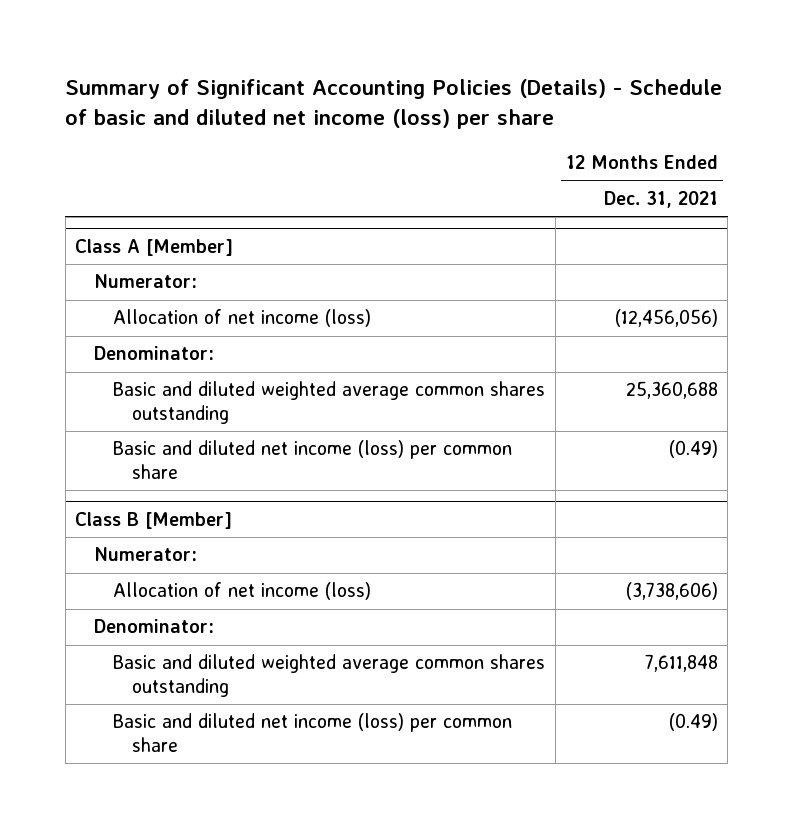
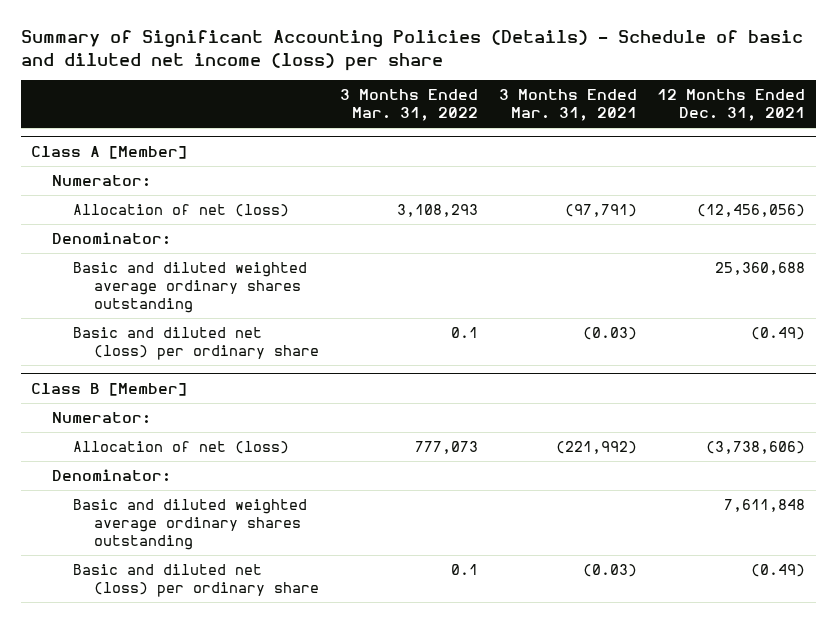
none -> [339,89,478,121] 3 Months Ended Mar. 31, 2022
none -> [498,89,637,121] 3 Months Ended Mar. 31, 2021
[113,309,372,328] Allocation of net income (loss) -> [73,203,290,217] Allocation of net (loss)
[113,381,546,424] Basic and diluted weighted average common shares outstanding -> [73,261,308,313] Basic and diluted weighted average ordinary shares outstanding
[113,440,513,479] Basic and diluted net income (loss) per common share -> [73,326,320,360] Basic and diluted net (loss) per ordinary share
[113,582,372,601] Allocation of net income (loss) -> [73,440,290,454] Allocation of net (loss)
[113,654,546,697] Basic and diluted weighted average common shares outstanding -> [73,498,308,550] Basic and diluted weighted average ordinary shares outstanding
[113,713,513,752] Basic and diluted net income (loss) per common share -> [73,563,320,597] Basic and diluted net (loss) per ordinary share

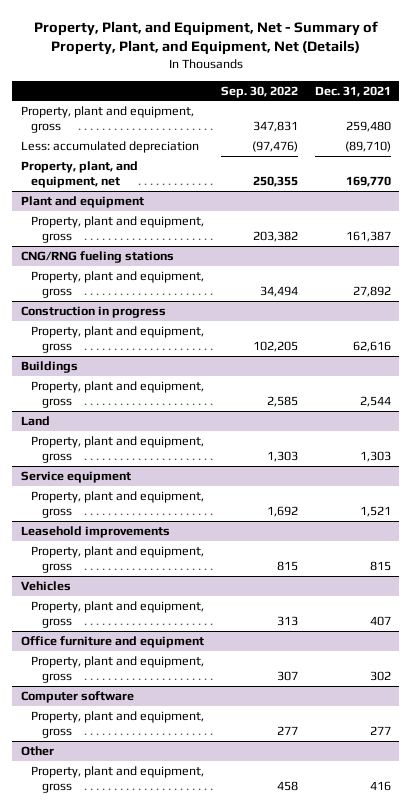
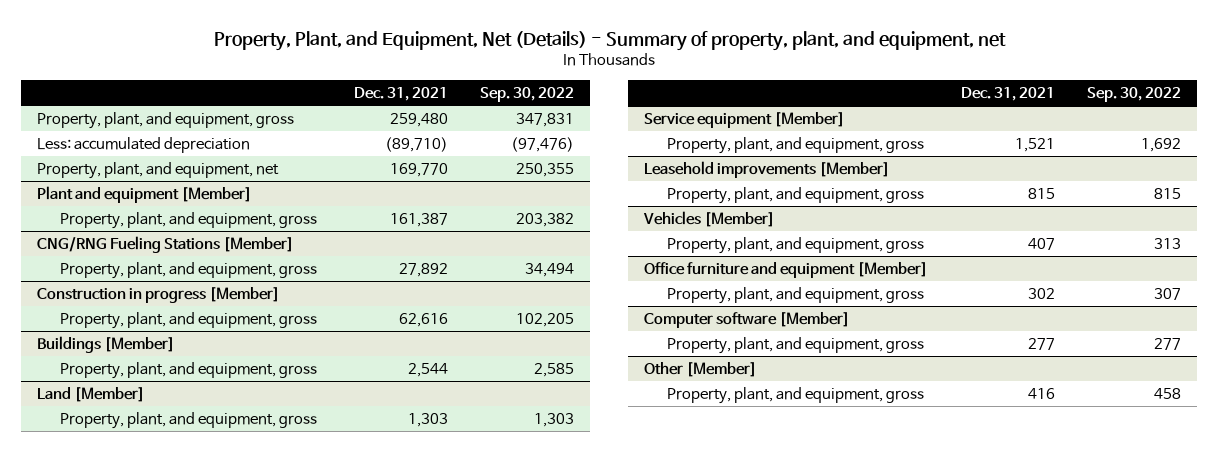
[33,20,378,56] Property, Plant, and Equipment, Net - Summary of Property, Plant, and Equipment, Net (Details) -> [214,30,1007,51] Property, Plant, and Equipment, Net (Details) - Summary of property, plant, and equipment, net
[20,105,194,134] Property, plant and equipment, gross -> [37,111,295,129] Property, plant, and equipment, gross
[20,195,144,208] Plant and equipment -> [37,185,253,203] Plant and equipment [Member]
[31,215,205,244] Property, plant and equipment, gross -> [59,211,317,229] Property, plant, and equipment, gross
[20,250,174,263] CNG/RNG fueling stations -> [37,235,295,253] CNG/RNG Fueling Stations [Member]
[31,270,205,299] Property, plant and equipment, gross -> [59,261,317,279] Property, plant, and equipment, gross
[20,305,166,318] Construction in progress -> [37,286,281,303] Construction in progress [Member]
[31,325,205,354] Property, plant and equipment, gross -> [59,311,317,329] Property, plant, and equipment, gross
[20,360,78,373] Buildings -> [37,335,176,353] Buildings [Member]
[31,380,205,409] Property, plant and equipment, gross -> [59,361,317,379] Property, plant, and equipment, gross
[20,415,50,426] Land -> [37,386,146,402] Land [Member]
[31,435,205,464] Property, plant and equipment, gross -> [59,411,317,429] Property, plant, and equipment, gross
[20,470,131,483] Service equipment -> [644,111,846,128] Service equipment [Member]
[31,490,205,519] Property, plant and equipment, gross -> [666,136,924,154] Property, plant, and equipment, gross
[20,525,170,538] Leasehold improvements -> [644,160,891,178] Leasehold improvements [Member]
[31,545,205,574] Property, plant and equipment, gross -> [666,186,924,204] Property, plant, and equipment, gross
[20,580,71,591] Vehicles -> [643,210,776,227] Vehicles [Member]
[31,600,205,629] Property, plant and equipment, gross -> [666,236,924,254] Property, plant, and equipment, gross
[20,635,204,648] Office furniture and equipment -> [644,261,929,278] Office furniture and equipment [Member]
[31,655,205,684] Property, plant and equipment, gross -> [666,286,924,304] Property, plant, and equipment, gross
[20,690,134,703] Computer software -> [644,311,851,328] Computer software [Member]
[31,710,205,739] Property, plant and equipment, gross -> [666,336,924,354] Property, plant, and equipment, gross
[20,745,54,756] Other -> [644,361,758,377] Other [Member]
[31,765,205,794] Property, plant and equipment, gross -> [666,386,924,404] Property, plant, and equipment, gross

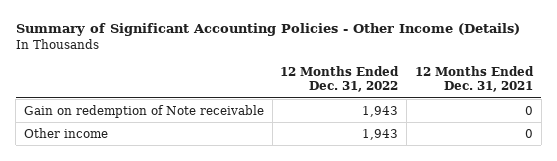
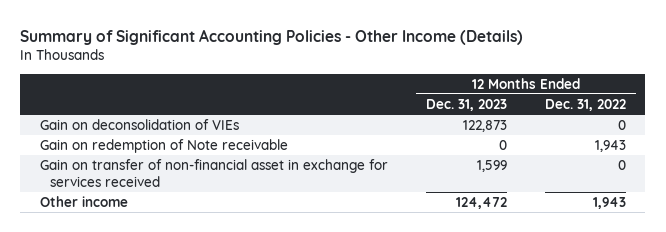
[414,66,534,93] 12 Months Ended Dec. 31, 2021 -> none
none -> [425,98,507,111] Dec. 31, 2023
none -> [39,118,239,130] Gain on deconsolidation of VIEs
none -> [39,158,388,187] Gain on transfer of non-financial asset in exchange for services received

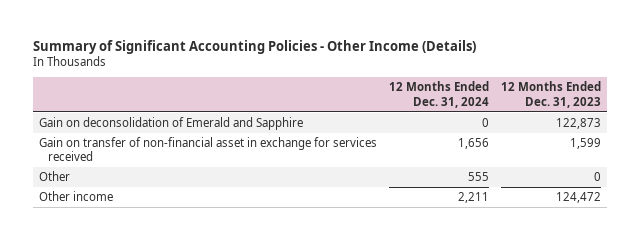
[545,98,627,111] Dec. 31, 2022 -> none
none -> [389,81,490,108] 12 Months Ended Dec. 31, 2024
[39,138,288,153] Gain on redemption of Note receivable -> none
[39,118,239,130] Gain on deconsolidation of VIEs -> [38,117,303,131] Gain on deconsolidation of Emerald and Sapphire
none -> [38,171,70,182] Other

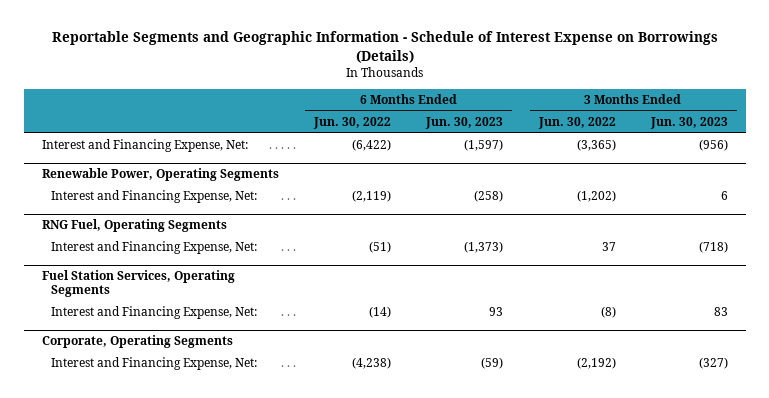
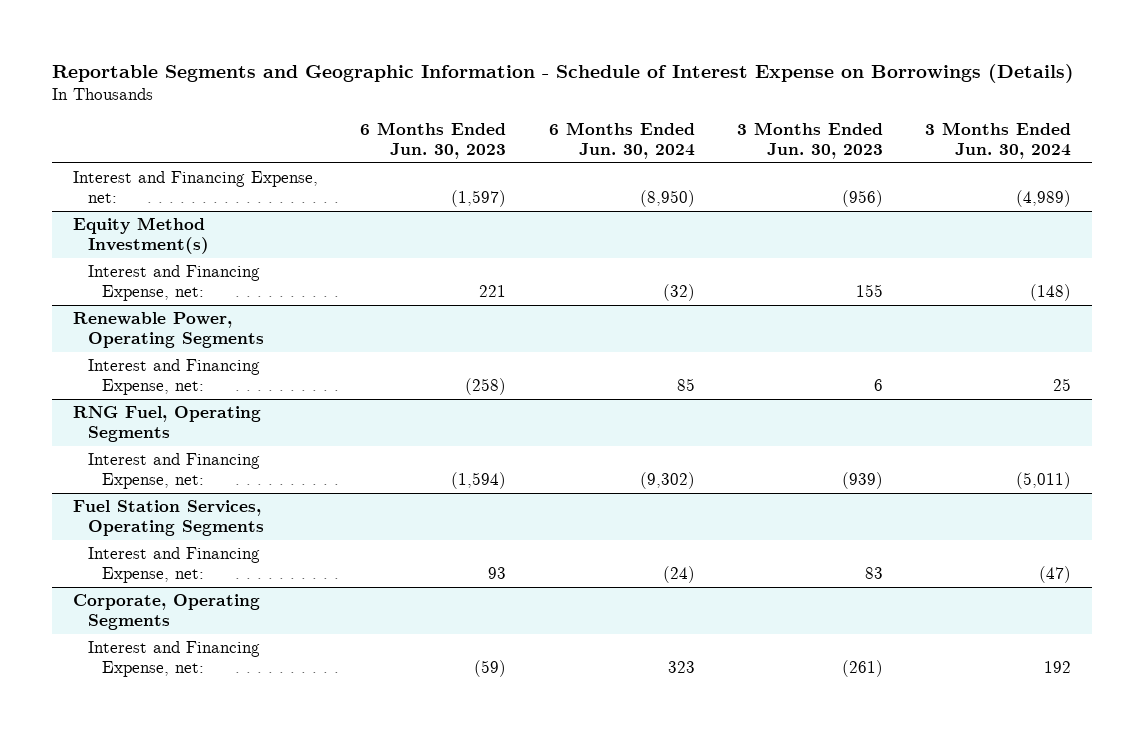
[312,117,391,130] Jun. 30, 2022 -> none
[537,117,616,130] Jun. 30, 2022 -> none
none -> [548,121,695,159] 6 Months Ended Jun. 30, 2024
none -> [924,121,1071,159] 3 Months Ended Jun. 30, 2024
[41,139,248,153] Interest and Financing Expense, Net: -> [73,170,319,203] Interest and Financing Expense, net:
none -> [73,216,209,254] Equity Method Investment(s)
none -> [87,264,260,301] Interest and Financing Expense, net:
[50,190,257,204] Interest and Financing Expense, Net: -> [87,358,260,395] Interest and Financing Expense, net:
[50,241,257,255] Interest and Financing Expense, Net: -> [87,452,260,489] Interest and Financing Expense, net:
[464,241,504,254] (1,373) -> [451,471,507,489] (1,594)
[698,241,728,254] (718) -> [841,471,883,489] (939)
[50,306,257,320] Interest and Financing Expense, Net: -> [87,546,260,583] Interest and Financing Expense, net:
[50,357,257,371] Interest and Financing Expense, Net: -> [87,640,260,677] Interest and Financing Expense, net:
[698,357,728,370] (327) -> [841,659,883,677] (261)

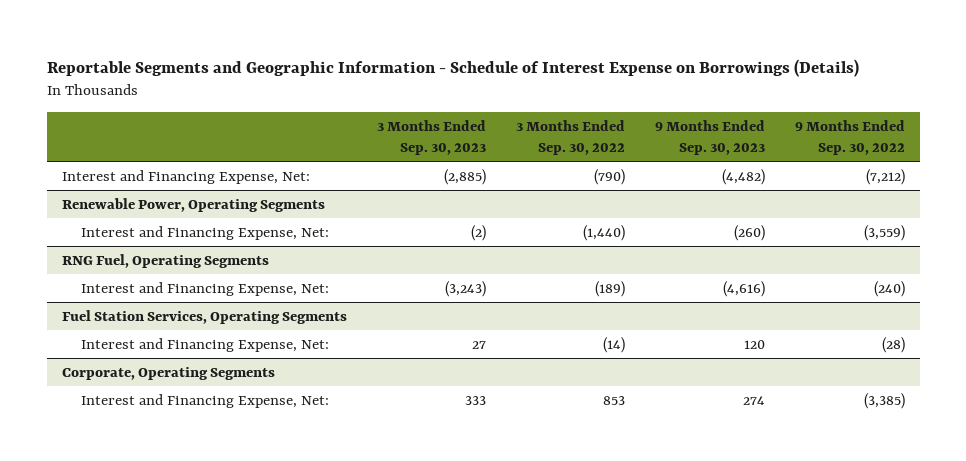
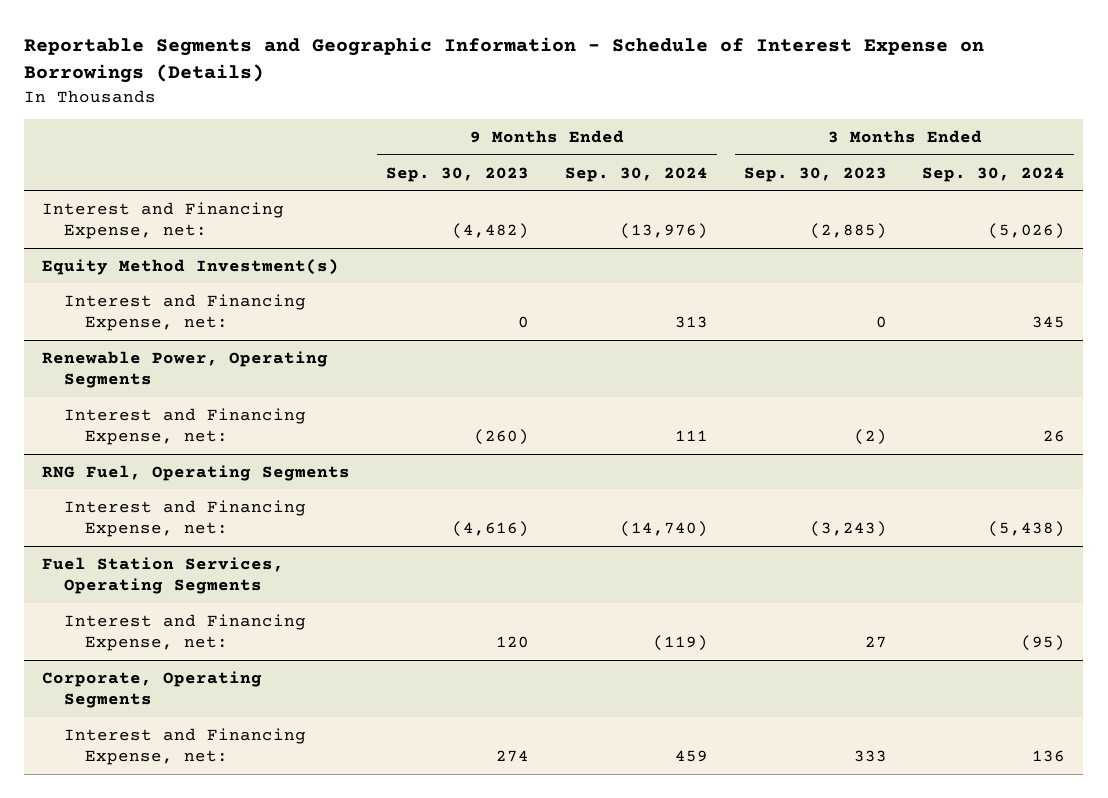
[515,119,625,155] 3 Months Ended Sep. 30, 2022 -> none
[794,119,905,155] 9 Months Ended Sep. 30, 2022 -> none
none -> [564,166,708,182] Sep. 30, 2024
none -> [922,166,1066,182] Sep. 30, 2024
[61,169,310,184] Interest and Financing Expense, Net: -> [42,201,285,240] Interest and Financing Expense, net:
none -> [42,258,340,275] Equity Method Investment(s)
none -> [63,293,306,332] Interest and Financing Expense, net:
[80,225,329,240] Interest and Financing Expense, Net: -> [63,407,306,446] Interest and Financing Expense, net:
[80,281,329,296] Interest and Financing Expense, Net: -> [63,499,306,538] Interest and Financing Expense, net:
[80,337,329,352] Interest and Financing Expense, Net: -> [63,613,306,652] Interest and Financing Expense, net:
[80,393,329,408] Interest and Financing Expense, Net: -> [63,727,306,766] Interest and Financing Expense, net:

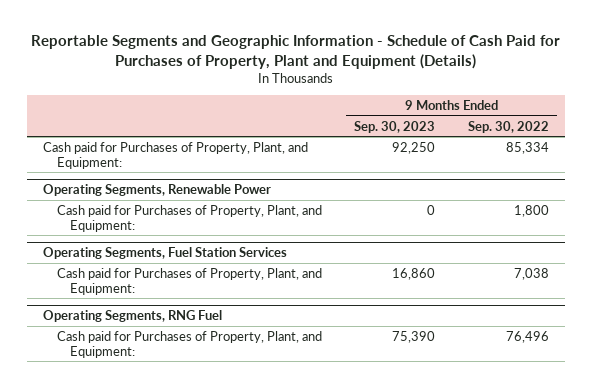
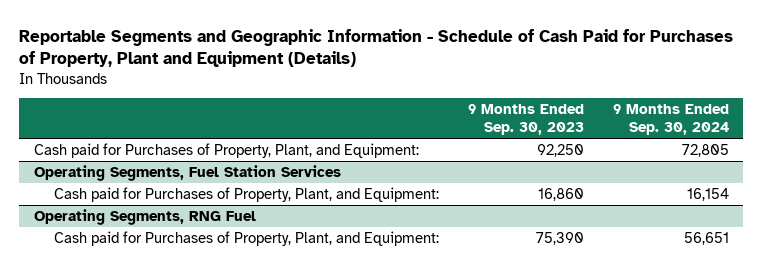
[467,120,549,133] Sep. 30, 2022 -> none
none -> [612,103,729,136] 9 Months Ended Sep. 30, 2024
[43,184,272,197] Operating Segments, Renewable Power -> none
[56,204,322,232] Cash paid for Purchases of Property, Plant, and Equipment: -> none

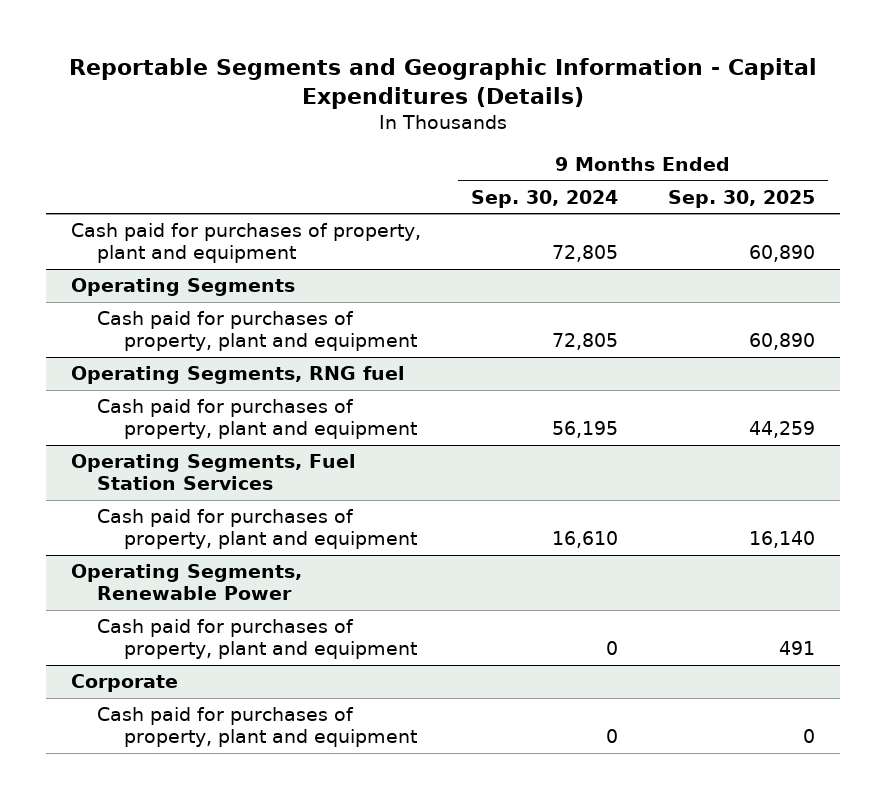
[19,28,734,68] Reportable Segments and Geographic Information - Schedule of Cash Paid for Purchases of Property, Plant and Equipment (Details) -> [68,57,817,109] Reportable Segments and Geographic Information - Capital Expenditures (Details)
[467,103,584,136] 9 Months Ended Sep. 30, 2023 -> none
none -> [668,189,816,208] Sep. 30, 2025
[33,142,419,158] Cash paid for Purchases of Property, Plant, and Equipment: -> [70,223,421,264] Cash paid for purchases of property, plant and equipment
none -> [70,278,295,297] Operating Segments
none -> [97,311,418,352] Cash paid for purchases of property, plant and equipment
none -> [70,366,405,385] Operating Segments, RNG fuel
none -> [97,399,418,440] Cash paid for purchases of property, plant and equipment
[33,208,256,225] Operating Segments, RNG Fuel -> none
[53,186,439,202] Cash paid for Purchases of Property, Plant, and Equipment: -> [97,509,418,550] Cash paid for purchases of property, plant and equipment
[686,187,729,201] 16,154 -> [551,531,618,549] 16,610
none -> [70,564,302,601] Operating Segments, Renewable Power
[53,230,439,246] Cash paid for Purchases of Property, Plant, and Equipment: -> [97,619,418,660] Cash paid for purchases of property, plant and equipment
[683,231,729,245] 56,651 -> [605,641,618,656] 0
none -> [70,674,178,693] Corporate
none -> [97,707,418,748] Cash paid for purchases of property, plant and equipment

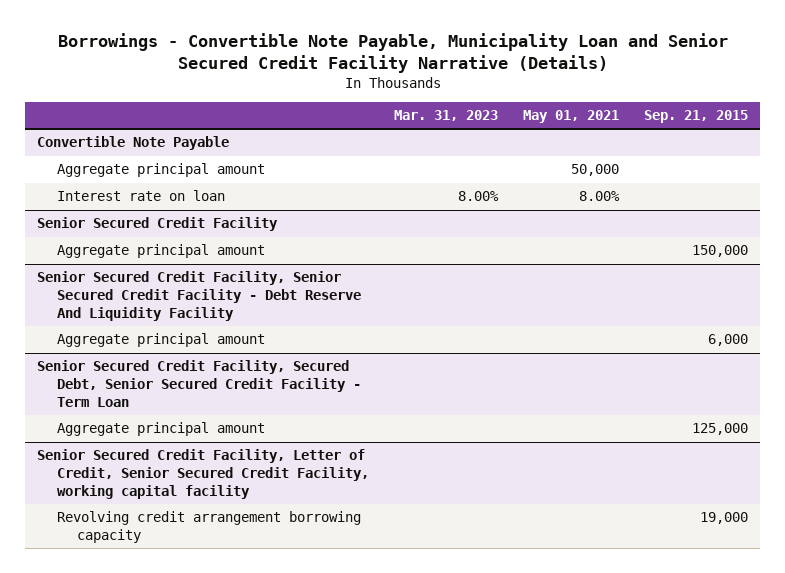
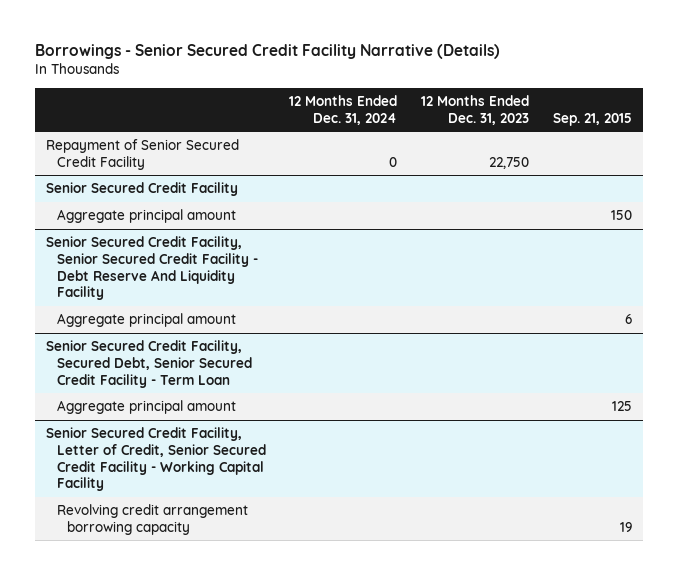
[57,32,728,73] Borrowings - Convertible Note Payable, Municipality Loan and Senior Secured Credit Facility Narrative (Details) -> [34,43,500,59] Borrowings - Senior Secured Credit Facility Narrative (Details)
[394,110,499,122] Mar. 31, 2023 -> none
[522,110,619,124] May 01, 2021 -> none
none -> [289,94,398,125] 12 Months Ended Dec. 31, 2024
none -> [420,94,529,125] 12 Months Ended Dec. 31, 2023
[37,136,230,151] Convertible Note Payable -> none
[57,163,266,178] Aggregate principal amount -> none
[57,190,226,202] Interest rate on loan -> none
none -> [46,139,240,170] Repayment of Senior Secured Credit Facility
[691,245,748,258] 150,000 -> [610,210,632,221] 150
[707,334,748,347] 6,000 -> [624,314,632,325] 6
[691,423,748,436] 125,000 -> [611,401,632,412] 125
[37,449,370,499] Senior Secured Credit Facility, Letter of Credit, Senior Secured Credit Facility, working capital facility -> [46,427,266,492] Senior Secured Credit Facility, Letter of Credit, Senior Secured Credit Facility - Working Capital Facility
[699,512,748,525] 19,000 -> [619,521,632,532] 19

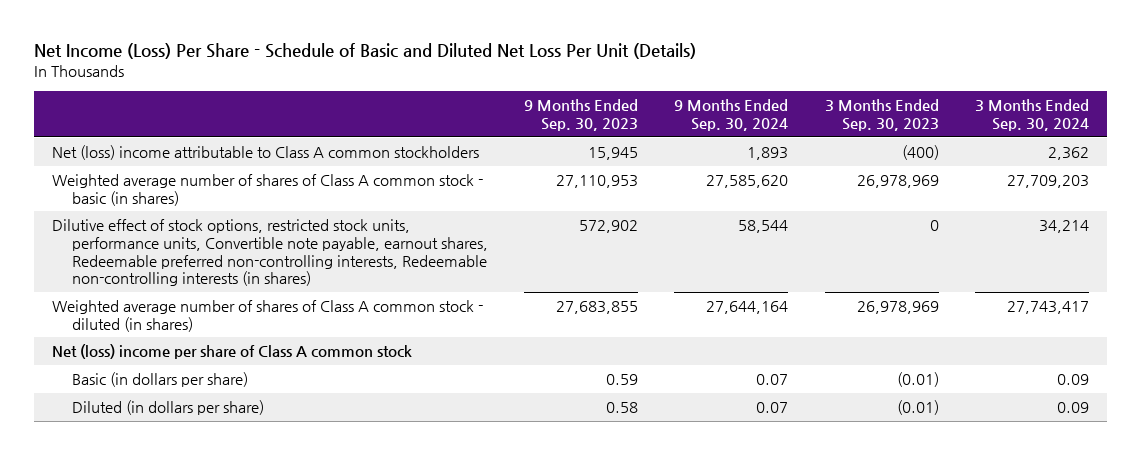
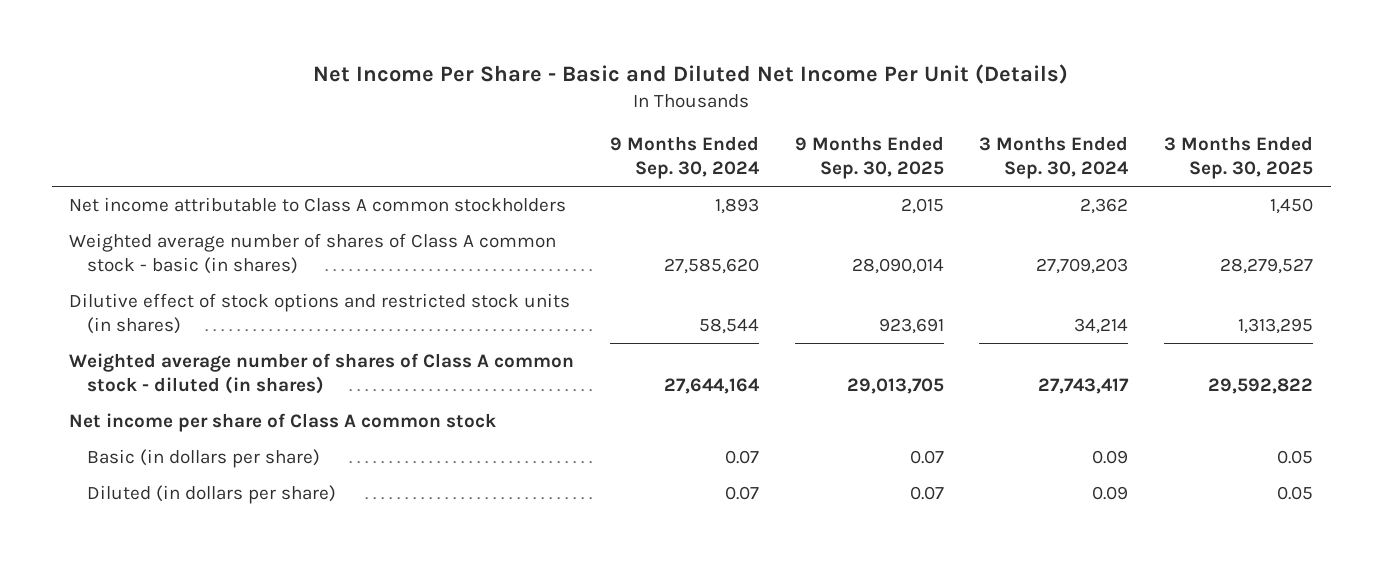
[33,43,696,60] Net Income (Loss) Per Share - Schedule of Basic and Diluted Net Loss Per Unit (Details) -> [313,64,1069,85] Net Income Per Share - Basic and Diluted Net Income Per Unit (Details)
[524,99,639,131] 9 Months Ended Sep. 30, 2023 -> none
[824,99,939,131] 3 Months Ended Sep. 30, 2023 -> none
none -> [794,136,944,180] 9 Months Ended Sep. 30, 2025
none -> [1163,136,1313,180] 3 Months Ended Sep. 30, 2025
[51,144,479,160] Net (loss) income attributable to Class A common stockholders -> [69,196,567,212] Net income attributable to Class A common stockholders
[51,218,489,287] Dilutive effect of stock options, restricted stock units, performance units, Convertible note payable, earnout shares, Redeemable preferred non-controlling interests, Redeemable non-controlling interests (in shares) -> [69,292,571,334] Dilutive effect of stock options and restricted stock units (in shares)
[51,343,412,359] Net (loss) income per share of Class A common stock -> [69,412,497,432] Net income per share of Class A common stock

